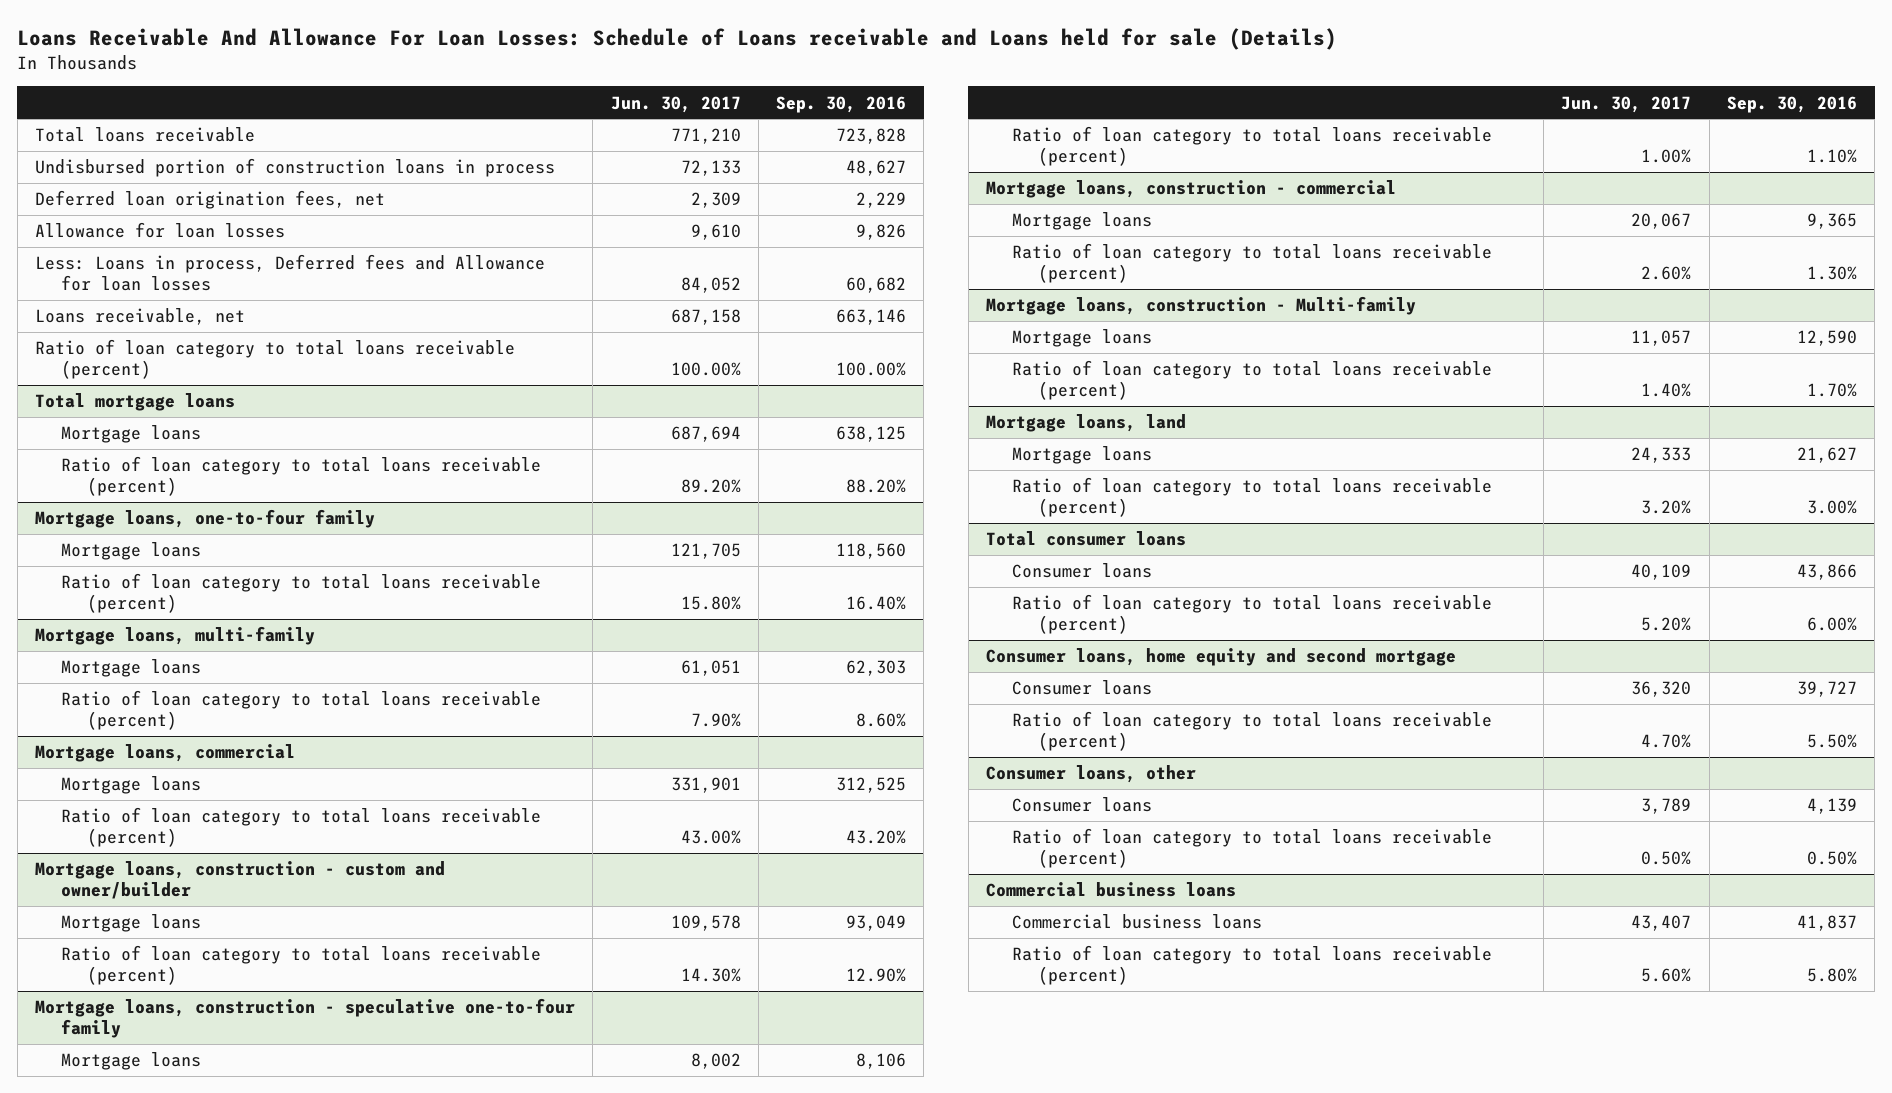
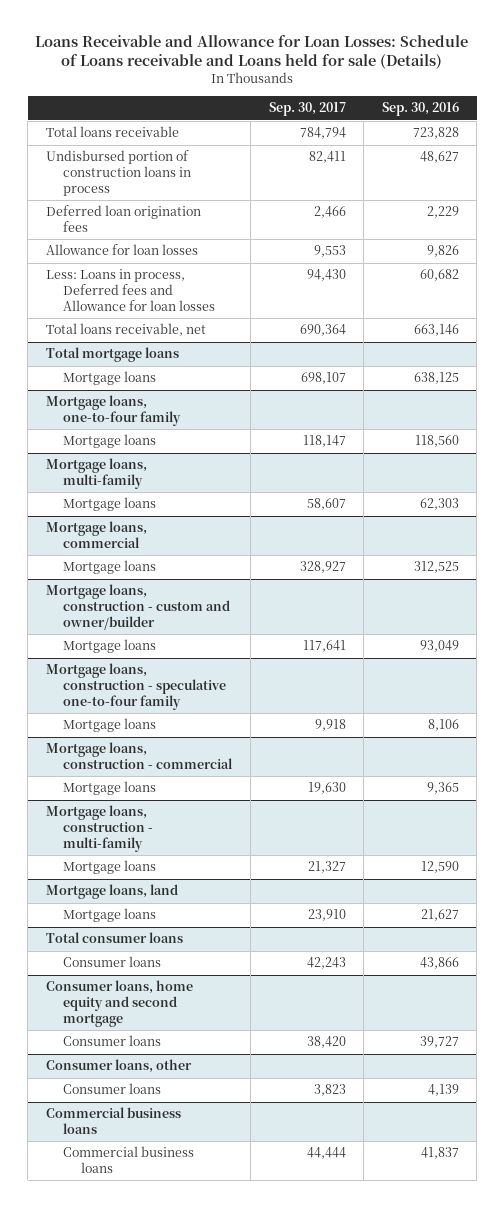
[17,27,1338,50] Loans Receivable And Allowance For Loan Losses: Schedule of Loans receivable and Loans held for sale (Details) -> [35,34,469,70] Loans Receivable and Allowance for Loan Losses: Schedule of Loans receivable and Loans held for sale (Details)
[610,95,741,113] Jun. 30, 2017 -> none
none -> [268,102,346,117] Sep. 30, 2017
[35,190,386,210] Deferred loan origination fees, net -> [45,205,201,233] Deferred loan origination fees
[35,339,516,380] Ratio of loan category to total loans receivable (percent) -> none
[35,308,246,326] Loans receivable, net -> [45,323,206,337] Total loans receivable, net
[61,456,542,497] Ratio of loan category to total loans receivable (percent) -> none
[61,573,542,614] Ratio of loan category to total loans receivable (percent) -> none
[61,690,542,731] Ratio of loan category to total loans receivable (percent) -> none
[61,807,542,848] Ratio of loan category to total loans receivable (percent) -> none
[61,945,542,986] Ratio of loan category to total loans receivable (percent) -> none
[1011,126,1492,167] Ratio of loan category to total loans receivable (percent) -> none
[1011,243,1492,284] Ratio of loan category to total loans receivable (percent) -> none
[985,296,1416,316] Mortgage loans, construction - Multi-family -> [45,805,154,852] Mortgage loans, construction - multi-family
[1011,360,1492,401] Ratio of loan category to total loans receivable (percent) -> none
[1011,477,1492,518] Ratio of loan category to total loans receivable (percent) -> none
[1011,594,1492,635] Ratio of loan category to total loans receivable (percent) -> none
[1011,711,1492,752] Ratio of loan category to total loans receivable (percent) -> none
[1011,828,1492,869] Ratio of loan category to total loans receivable (percent) -> none
[1011,945,1492,986] Ratio of loan category to total loans receivable (percent) -> none

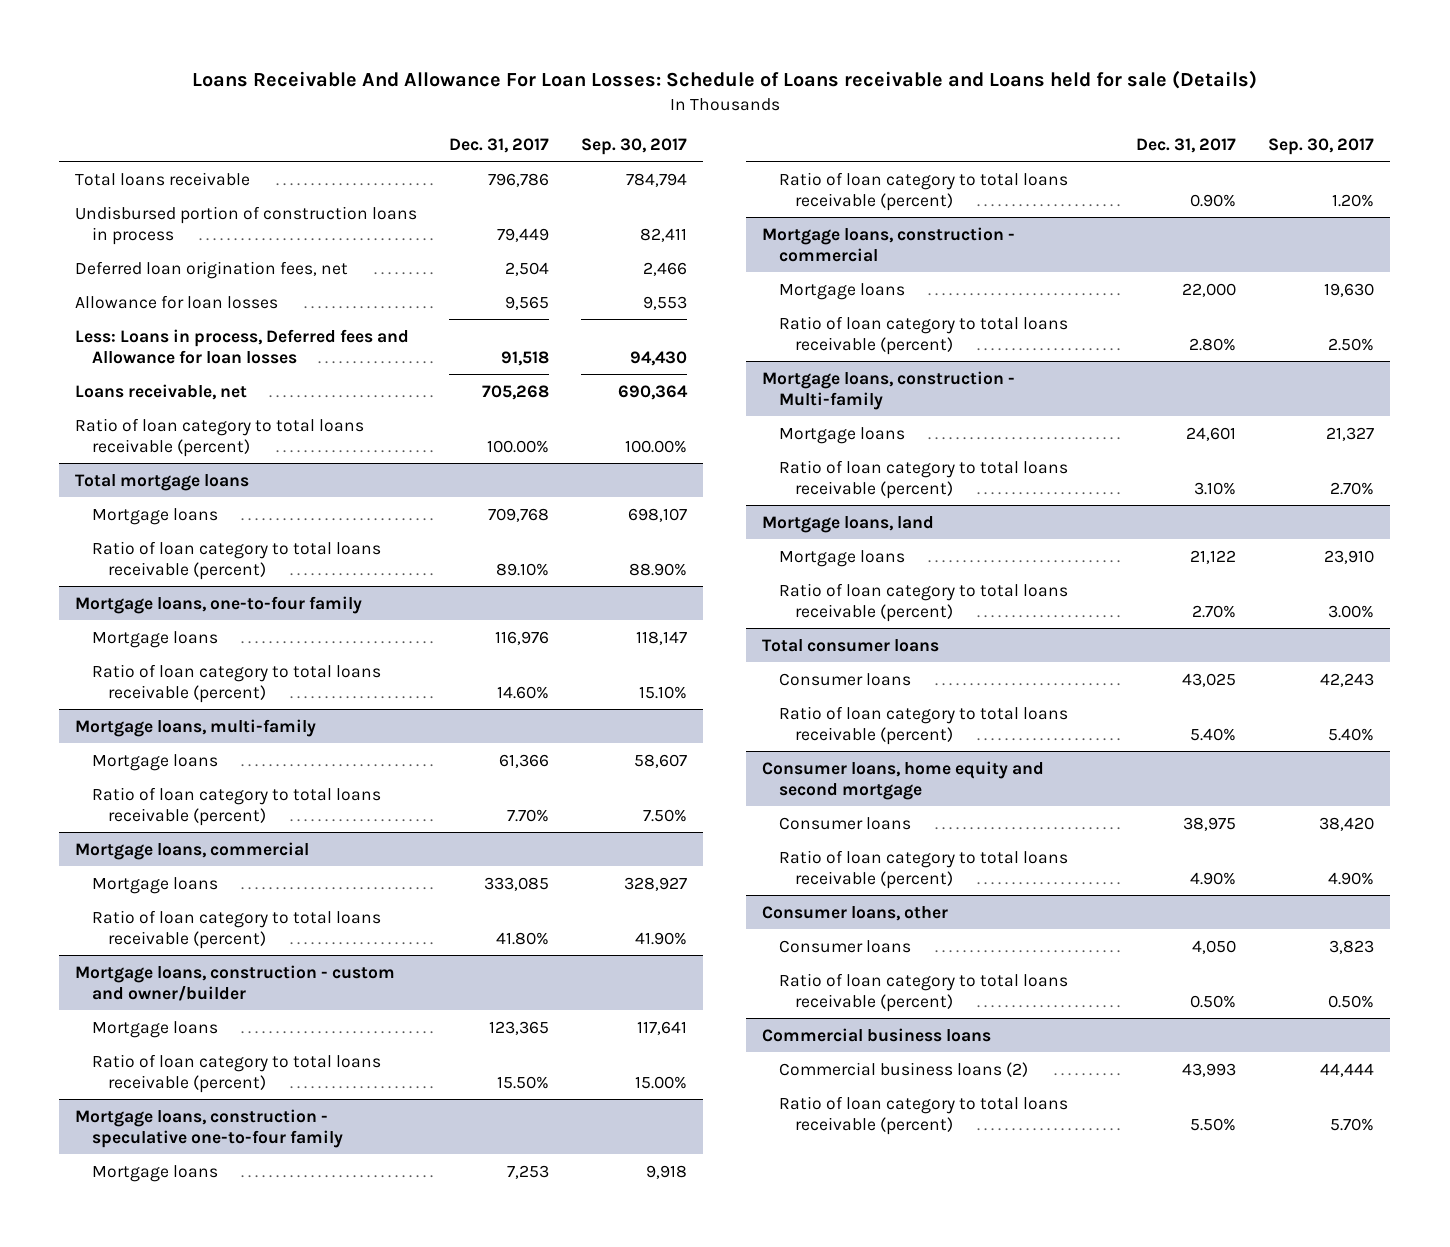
[35,34,469,70] Loans Receivable and Allowance for Loan Losses: Schedule of Loans receivable and Loans held for sale (Details) -> [191,70,1257,90] Loans Receivable And Allowance For Loan Losses: Schedule of Loans receivable and Loans held for sale (Details)
[381,102,459,117] Sep. 30, 2016 -> none
none -> [449,137,550,153] Dec. 31, 2017
[45,205,201,233] Deferred loan origination fees -> [75,260,349,279] Deferred loan origination fees, net
[45,323,206,337] Total loans receivable, net -> [75,383,248,400] Loans receivable, net
none -> [75,417,365,457] Ratio of loan category to total loans receivable (percent)
none -> [91,540,381,580] Ratio of loan category to total loans receivable (percent)
none -> [91,663,381,703] Ratio of loan category to total loans receivable (percent)
none -> [91,786,381,826] Ratio of loan category to total loans receivable (percent)
none -> [91,909,381,949] Ratio of loan category to total loans receivable (percent)
none -> [91,1053,381,1093] Ratio of loan category to total loans receivable (percent)
none -> [778,171,1068,211] Ratio of loan category to total loans receivable (percent)
none -> [778,315,1068,355] Ratio of loan category to total loans receivable (percent)
[45,805,154,852] Mortgage loans, construction - multi-family -> [762,370,1016,410] Mortgage loans, construction - Multi-family
none -> [778,459,1068,499] Ratio of loan category to total loans receivable (percent)
none -> [778,582,1068,622] Ratio of loan category to total loans receivable (percent)
none -> [778,705,1068,745] Ratio of loan category to total loans receivable (percent)
none -> [778,849,1068,889] Ratio of loan category to total loans receivable (percent)
none -> [778,972,1068,1012] Ratio of loan category to total loans receivable (percent)
[63,1146,195,1174] Commercial business loans -> [778,1061,1028,1077] Commercial business loans (2)
none -> [778,1095,1068,1135] Ratio of loan category to total loans receivable (percent)

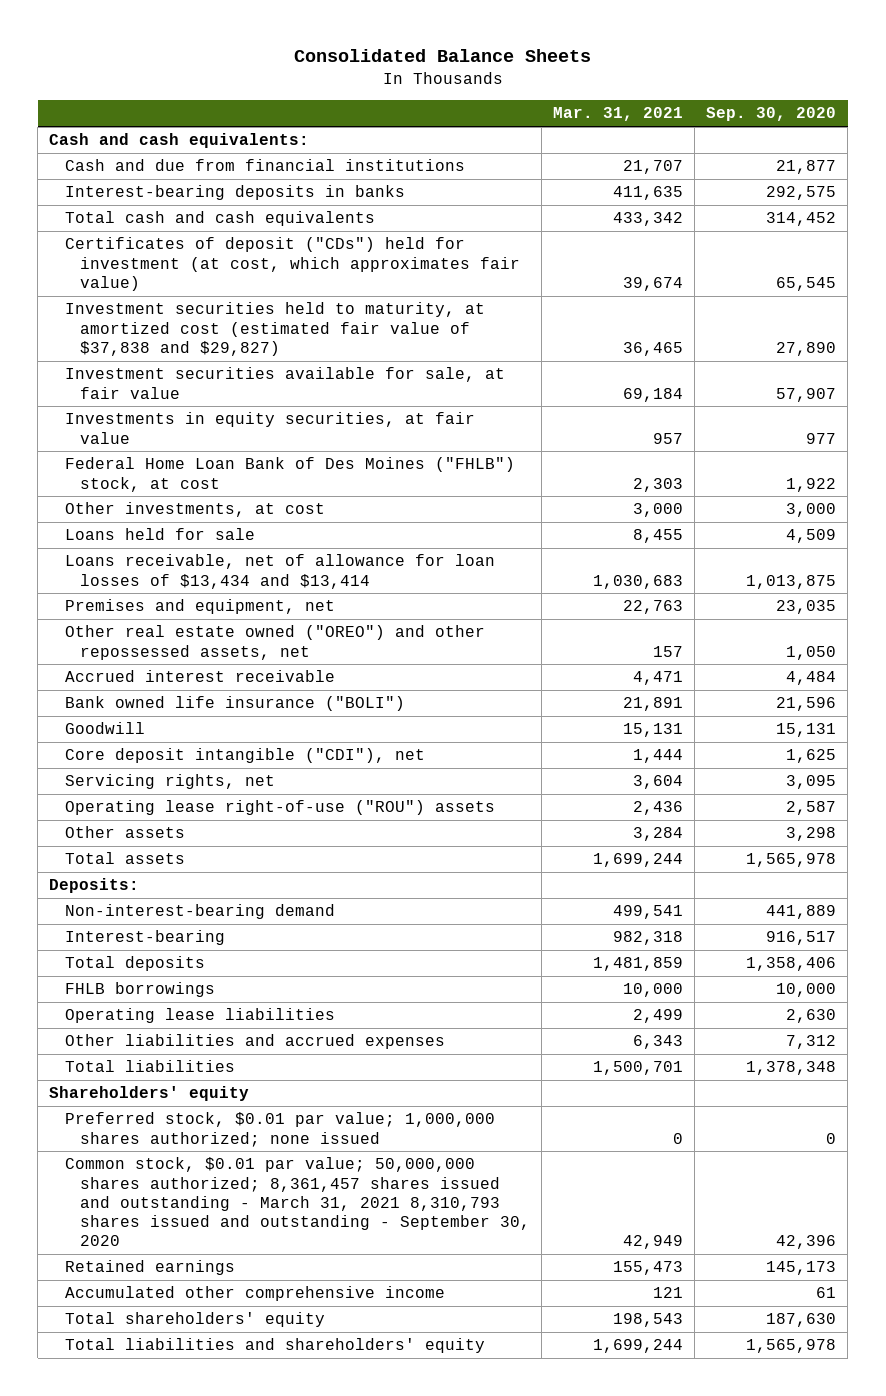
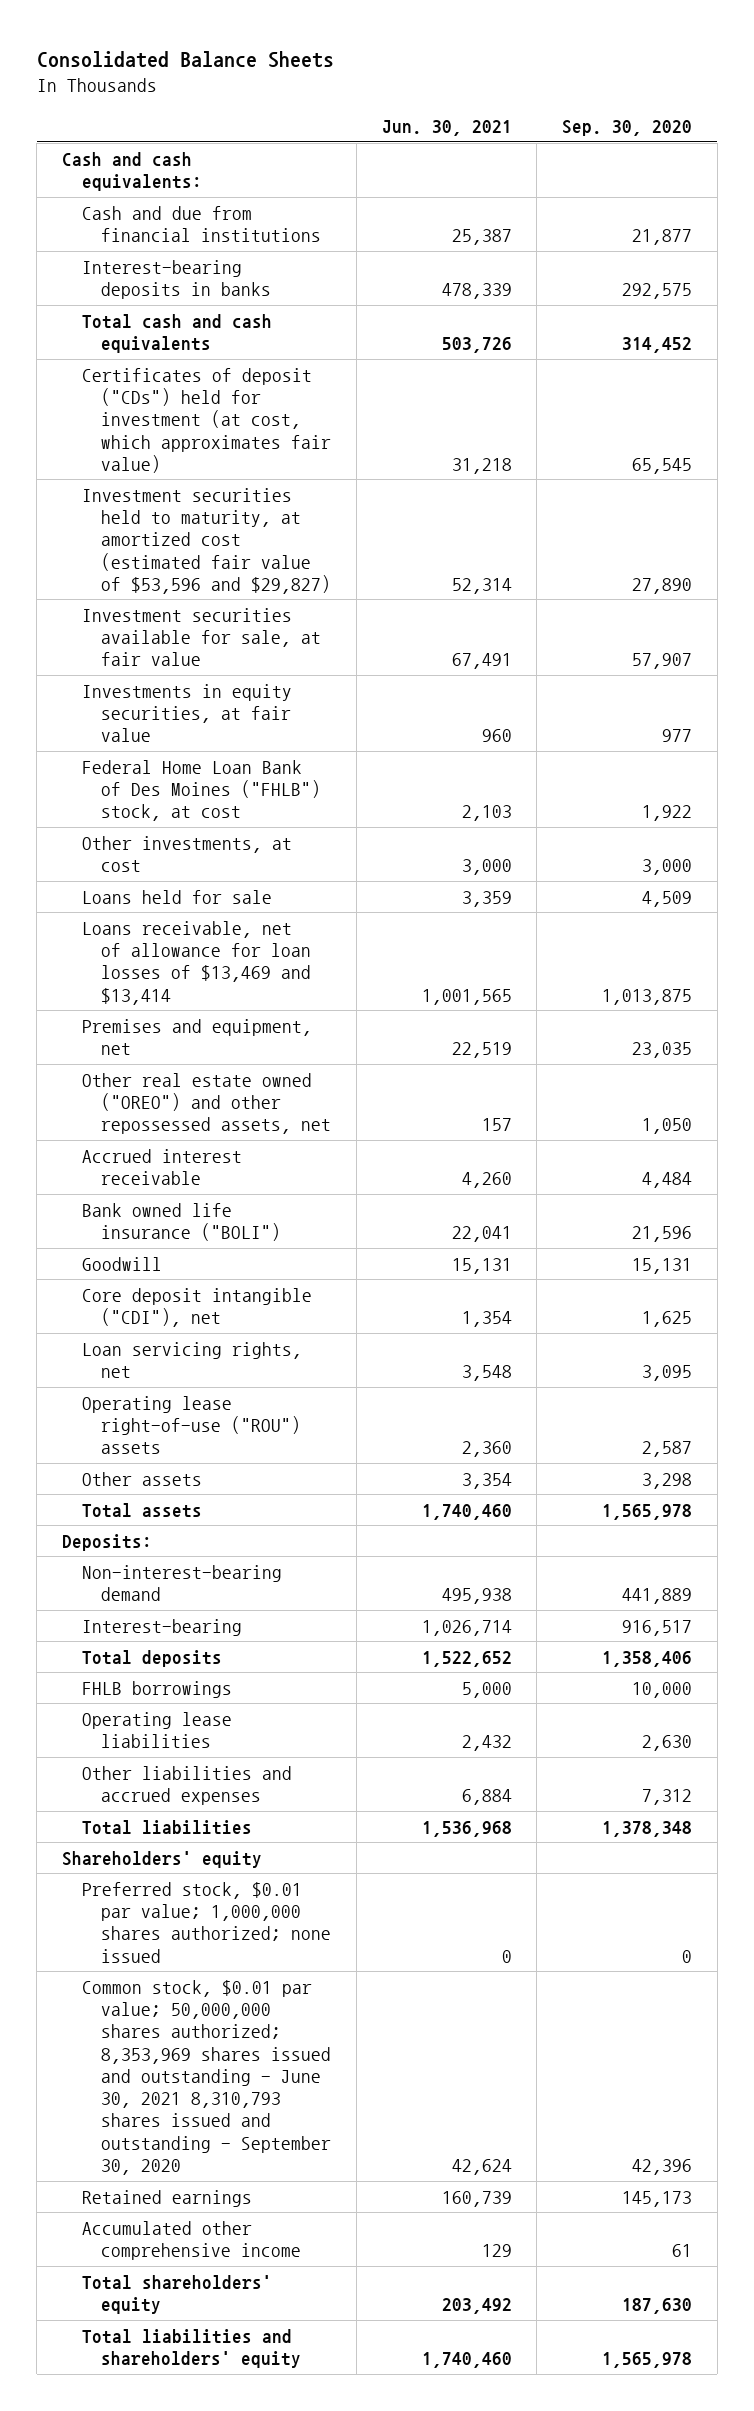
[553,107,684,122] Mar. 31, 2021 -> none
none -> [381,119,512,136] Jun. 30, 2021
[64,302,485,356] Investment securities held to maturity, at amortized cost (estimated fair value of $37,838 and $29,827) -> [81,487,332,594] Investment securities held to maturity, at amortized cost (estimated fair value of $53,596 and $29,827)
[64,554,495,589] Loans receivable, net of allowance for loan losses of $13,434 and $13,414 -> [81,920,312,1005] Loans receivable, net of allowance for loan losses of $13,469 and $13,414
[64,774,275,790] Servicing rights, net -> [81,1341,302,1379] Loan servicing rights, net
[64,1157,530,1246] Common stock, $0.01 par value; 50,000,000 shares authorized; 8,361,457 shares issued and outstanding - March 31, 2021 8,310,793 shares issued and outstanding - September 30, 2020 -> [81,1979,332,2175] Common stock, $0.01 par value; 50,000,000 shares authorized; 8,353,969 shares issued and outstanding - June 30, 2021 8,310,793 shares issued and outstanding - September 30, 2020

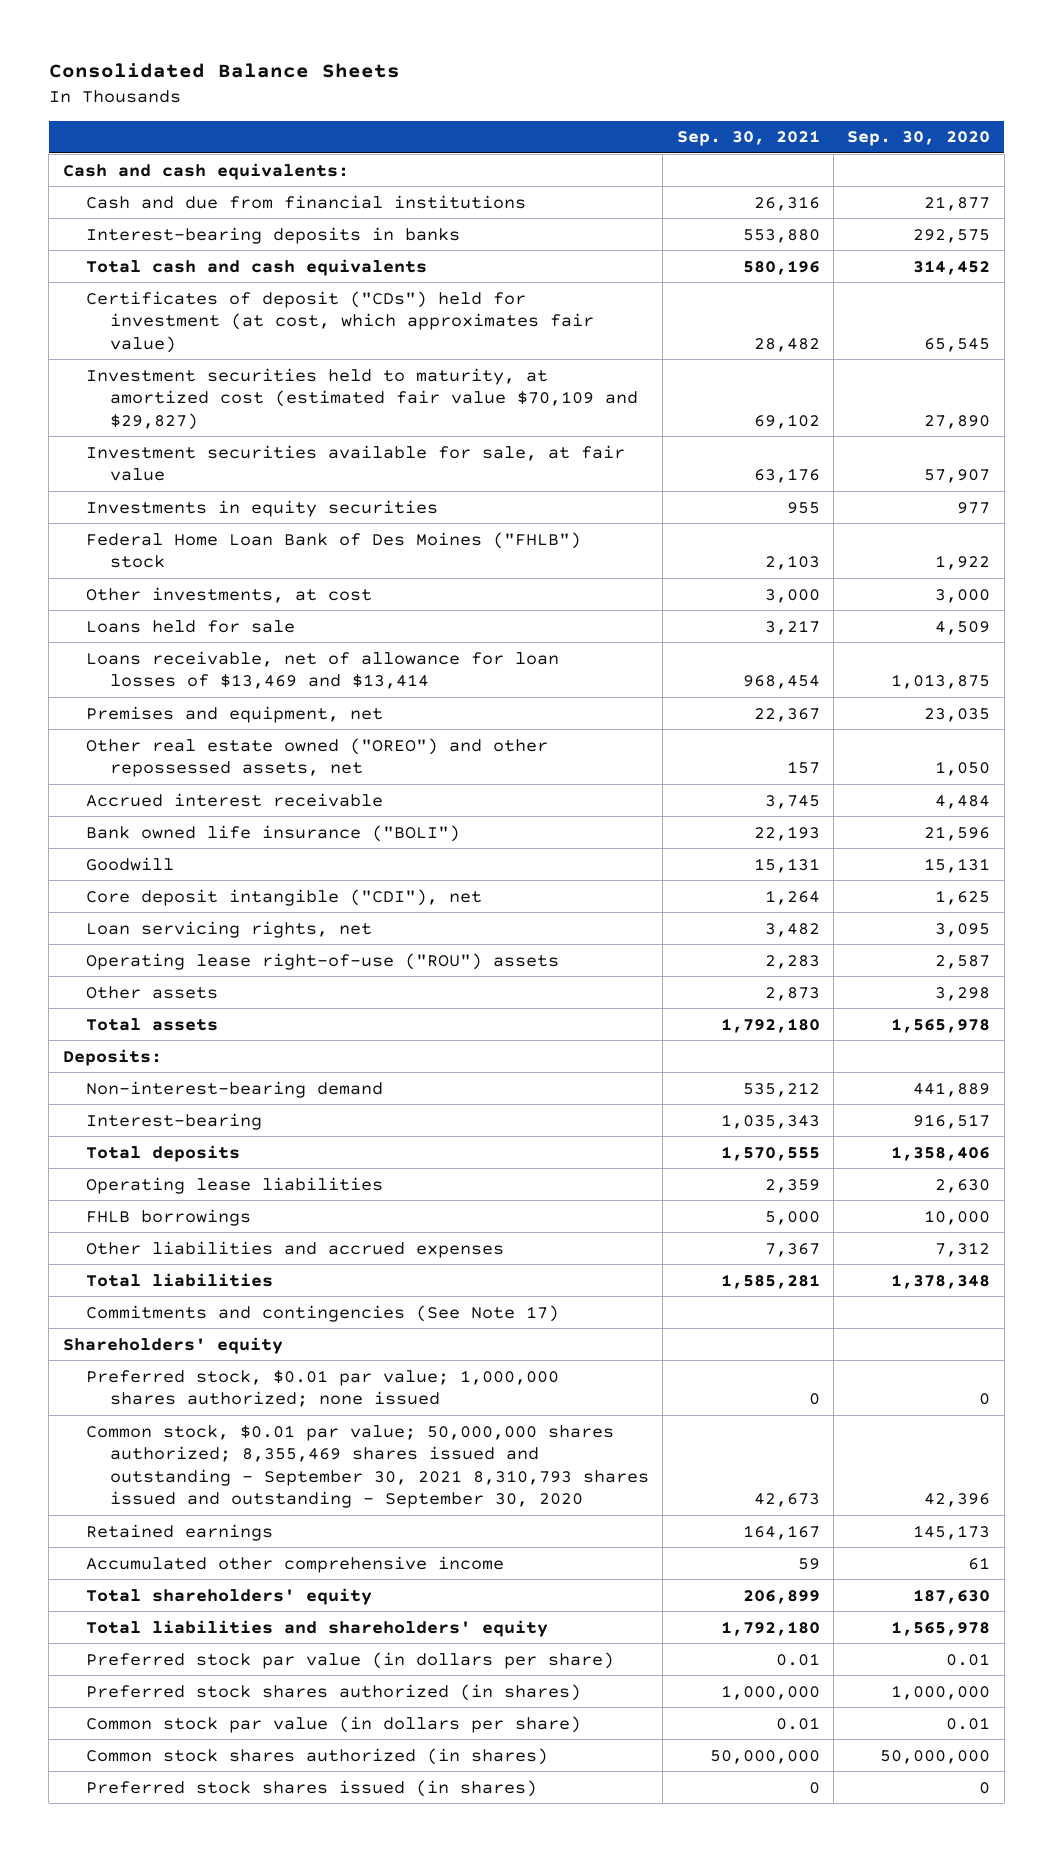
[381,119,512,136] Jun. 30, 2021 -> none
none -> [676,130,820,147] Sep. 30, 2021
[81,487,332,594] Investment securities held to maturity, at amortized cost (estimated fair value of $53,596 and $29,827) -> [86,367,638,430] Investment securities held to maturity, at amortized cost (estimated fair value $70,109 and $29,827)
[81,683,292,743] Investments in equity securities, at fair value -> [86,499,439,517] Investments in equity securities
[81,759,322,822] Federal Home Loan Bank of Des Moines ("FHLB") stock, at cost -> [86,531,582,569] Federal Home Loan Bank of Des Moines ("FHLB") stock
[81,1680,232,1698] FHLB borrowings -> [86,1208,252,1226] FHLB borrowings
none -> [86,1304,560,1322] Commitments and contingencies (See Note 17)
[81,1979,332,2175] Common stock, $0.01 par value; 50,000,000 shares authorized; 8,353,969 shares issued and outstanding - June 30, 2021 8,310,793 shares issued and outstanding - September 30, 2020 -> [86,1424,649,1509] Common stock, $0.01 par value; 50,000,000 shares authorized; 8,355,469 shares issued and outstanding - September 30, 2021 8,310,793 shares issued and outstanding - September 30, 2020
none -> [86,1651,615,1669] Preferred stock par value (in dollars per share)
none -> [86,1683,582,1701] Preferred stock shares authorized (in shares)
none -> [86,1715,582,1733] Common stock par value (in dollars per share)
none -> [86,1747,549,1765] Common stock shares authorized (in shares)
none -> [86,1779,538,1797] Preferred stock shares issued (in shares)

